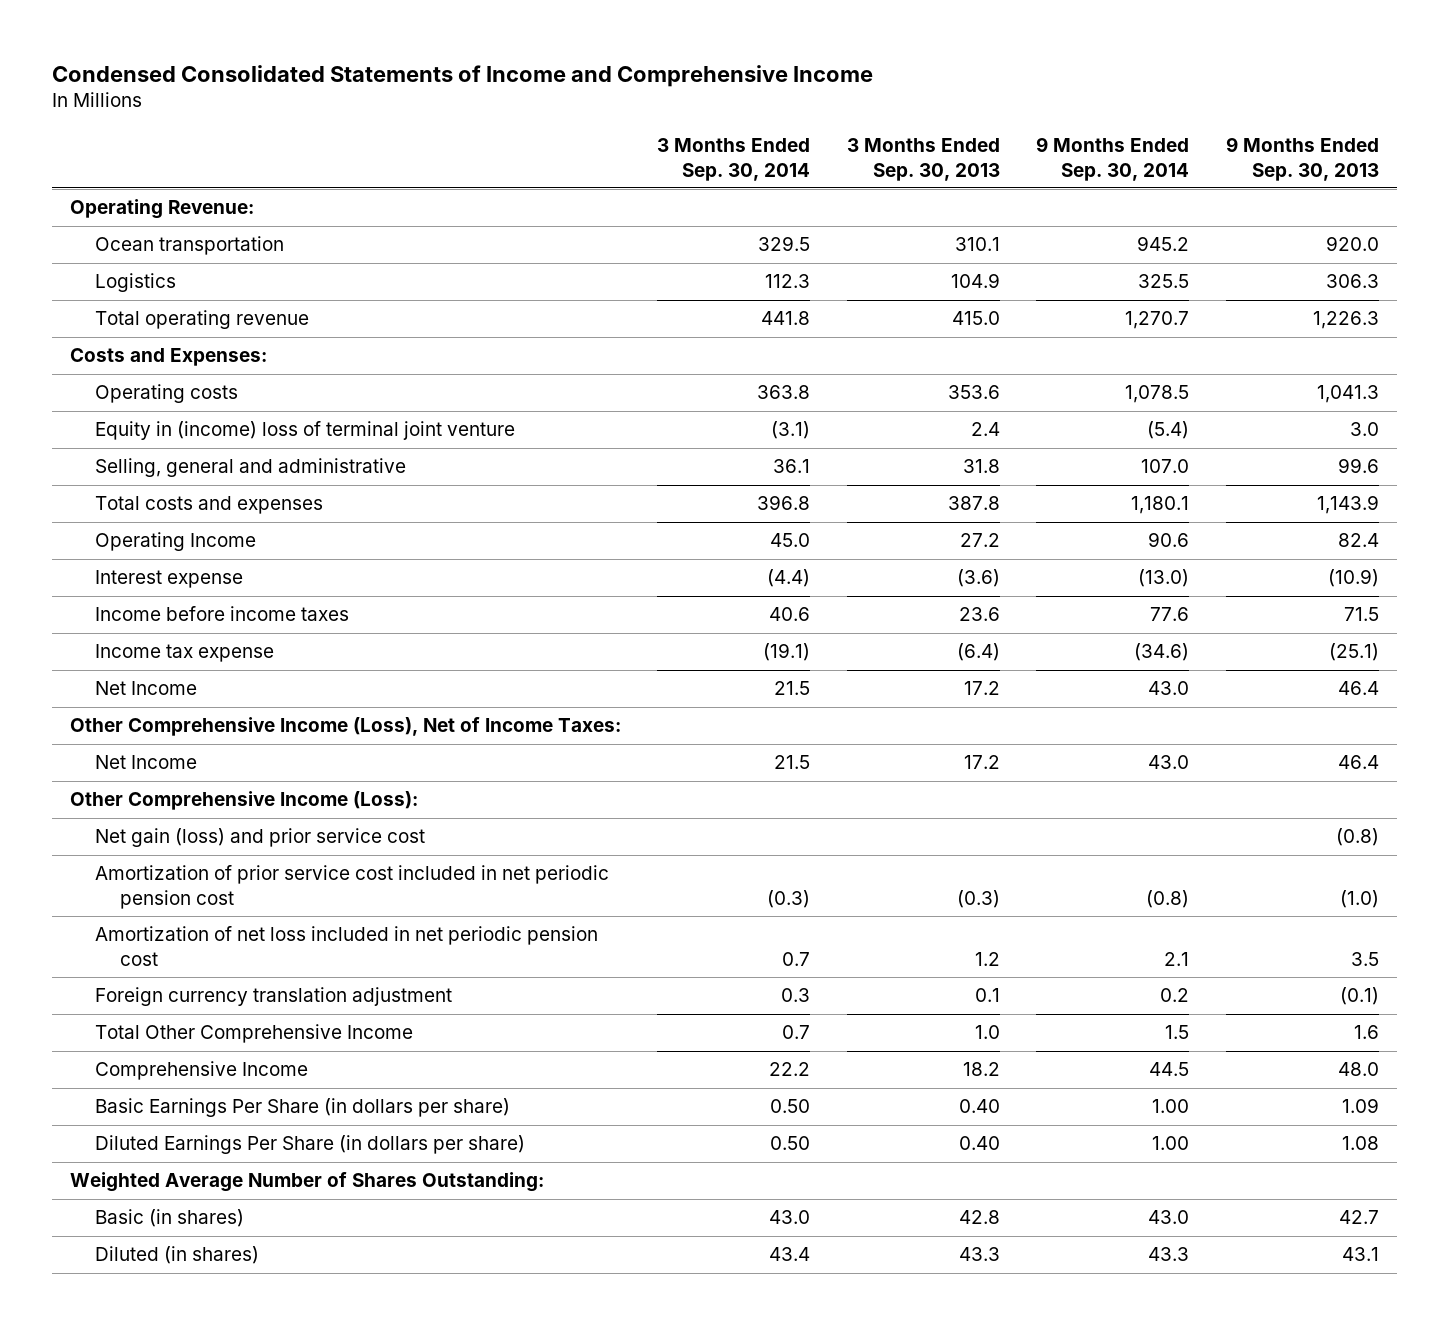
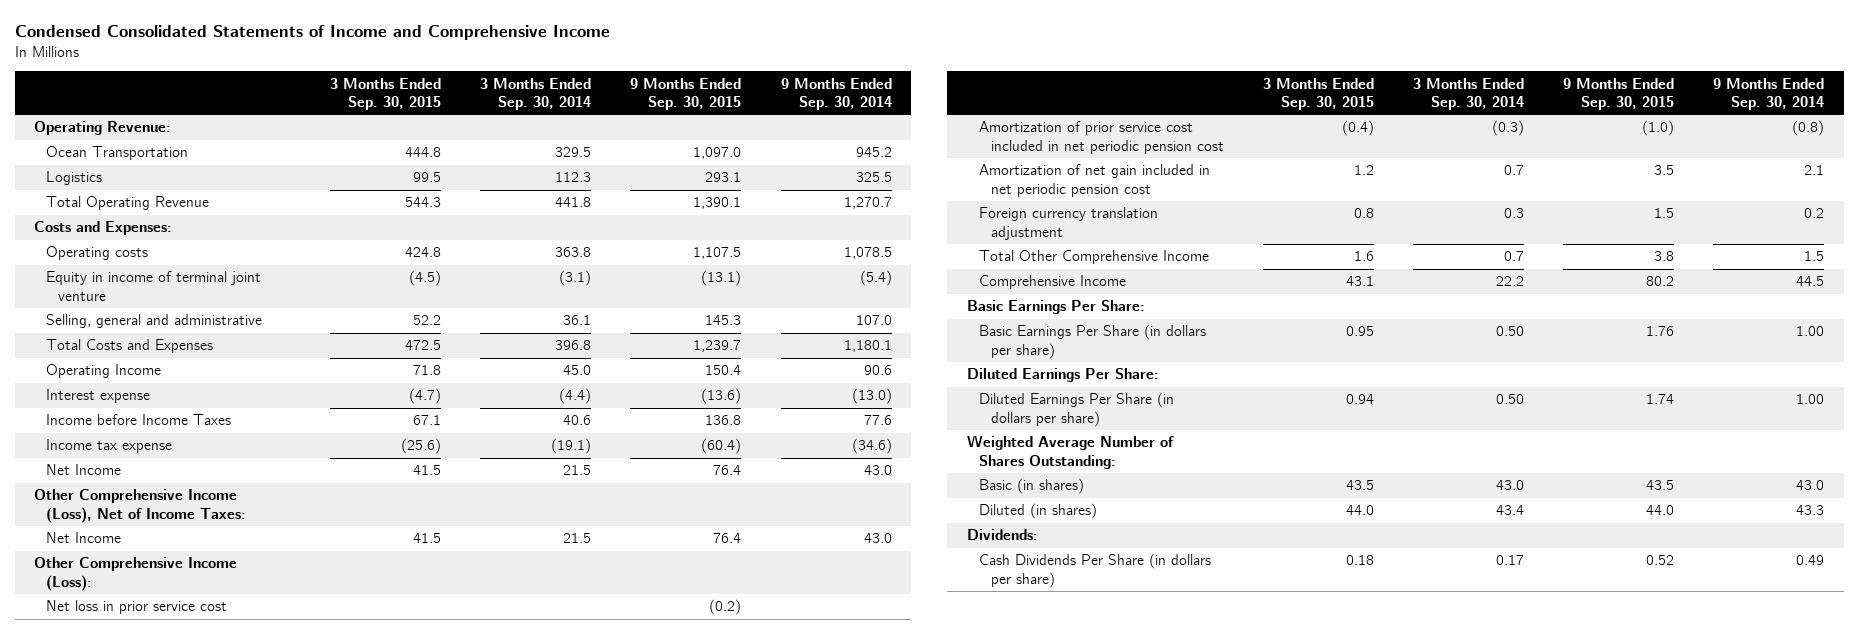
[846,137,1000,181] 3 Months Ended Sep. 30, 2013 -> none
[1225,136,1379,181] 9 Months Ended Sep. 30, 2013 -> none
none -> [330,77,442,110] 3 Months Ended Sep. 30, 2015
none -> [630,77,742,110] 9 Months Ended Sep. 30, 2015
[95,236,285,256] Ocean transportation -> [46,146,189,161] Ocean Transportation
[95,310,310,330] Total operating revenue -> [46,196,210,211] Total Operating Revenue
[95,421,516,441] Equity in (income) loss of terminal joint venture -> [46,271,262,301] Equity in income of terminal joint venture
[95,496,324,515] Total costs and expenses -> [46,339,214,354] Total Costs and Expenses
[95,606,350,622] Income before income taxes -> [46,414,232,426] Income before Income Taxes
[95,828,426,848] Net gain (loss) and prior service cost -> [46,600,228,615] Net loss in prior service cost
[95,926,599,967] Amortization of net loss included in net periodic pension cost -> [978,164,1210,197] Amortization of net gain included in net periodic pension cost
none -> [967,300,1146,315] Basic Earnings Per Share:
none -> [967,368,1160,383] Diluted Earnings Per Share:
none -> [967,529,1039,541] Dividends:
none -> [978,553,1211,588] Cash Dividends Per Share (in dollars per share)

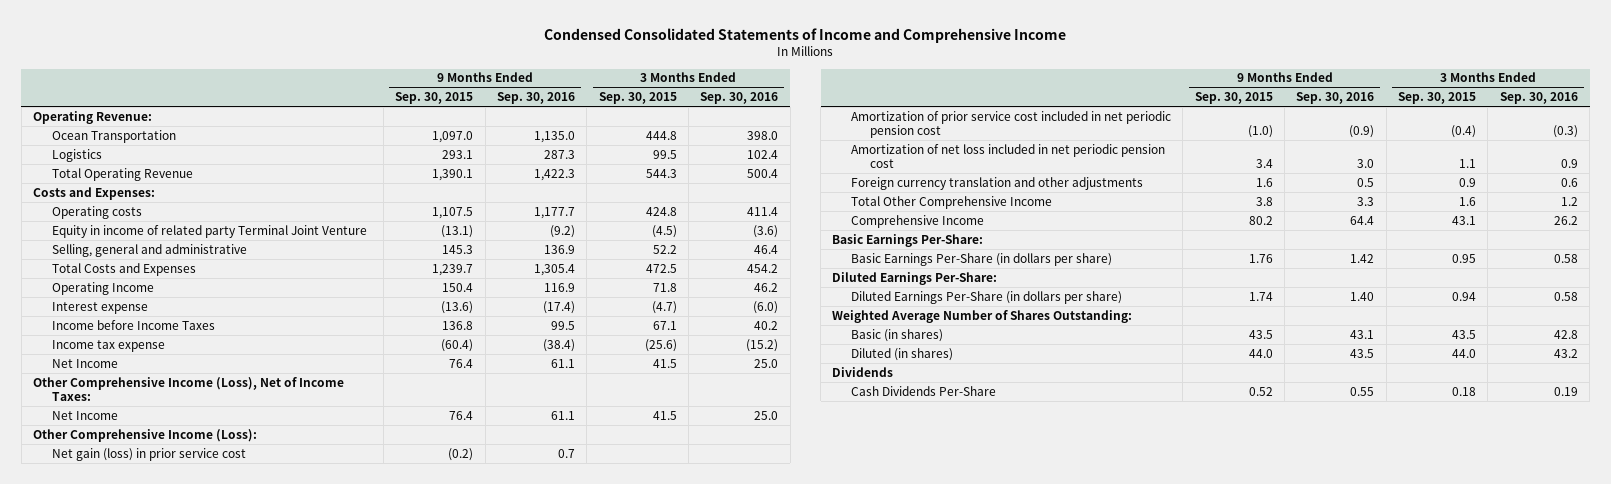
[480,77,592,110] 3 Months Ended Sep. 30, 2014 -> none
[780,77,892,110] 9 Months Ended Sep. 30, 2014 -> none
none -> [496,92,575,105] Sep. 30, 2016
none -> [700,92,779,105] Sep. 30, 2016
[46,271,262,301] Equity in income of terminal joint venture -> [51,224,367,238] Equity in income of related party Terminal Joint Venture
[46,600,228,615] Net loss in prior service cost -> [51,447,246,461] Net gain (loss) in prior service cost
[978,164,1210,197] Amortization of net gain included in net periodic pension cost -> [851,143,1166,168] Amortization of net loss included in net periodic pension cost
[1353,165,1374,176] 1.2 -> [1459,158,1477,168] 1.1
[1654,165,1675,176] 3.5 -> [1255,158,1273,168] 3.4
[978,207,1158,240] Foreign currency translation adjustment -> [851,176,1144,190] Foreign currency translation and other adjustments
[1353,208,1374,219] 0.8 -> [1459,177,1477,187] 0.9
[1654,208,1675,219] 1.5 -> [1255,177,1273,187] 1.6
[967,300,1146,315] Basic Earnings Per Share: -> [832,233,984,247] Basic Earnings Per-Share:
[978,324,1206,359] Basic Earnings Per Share (in dollars per share) -> [851,252,1113,266] Basic Earnings Per-Share (in dollars per share)
[967,368,1160,383] Diluted Earnings Per Share: -> [832,271,998,285] Diluted Earnings Per-Share:
[978,392,1174,427] Diluted Earnings Per Share (in dollars per share) -> [851,290,1123,304] Diluted Earnings Per-Share (in dollars per share)
[967,529,1039,541] Dividends: -> [832,366,894,377] Dividends
[978,553,1211,588] Cash Dividends Per Share (in dollars per share) -> [851,385,997,396] Cash Dividends Per-Share

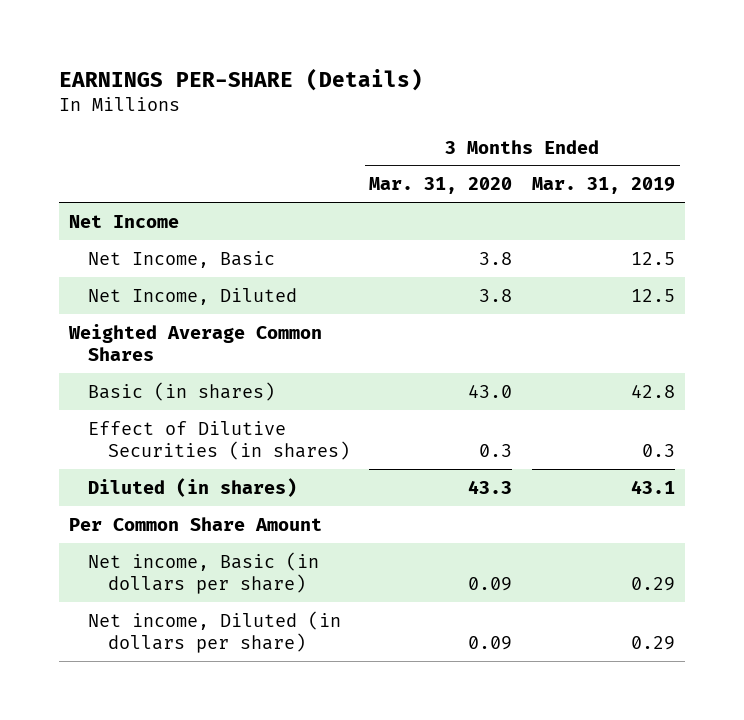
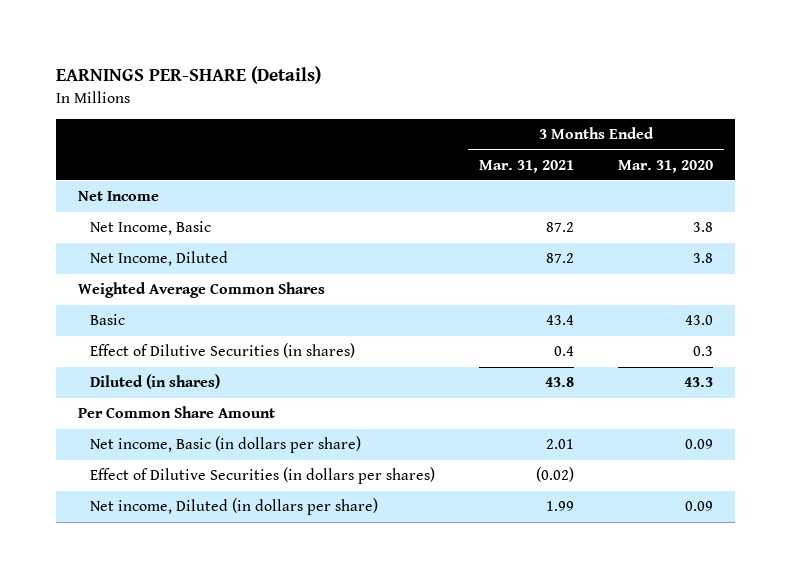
[532,177,676,195] Mar. 31, 2019 -> none
none -> [478,159,574,173] Mar. 31, 2021
[88,381,276,401] Basic (in shares) -> [90,314,126,326] Basic
none -> [90,467,436,485] Effect of Dilutive Securities (in dollars per shares)

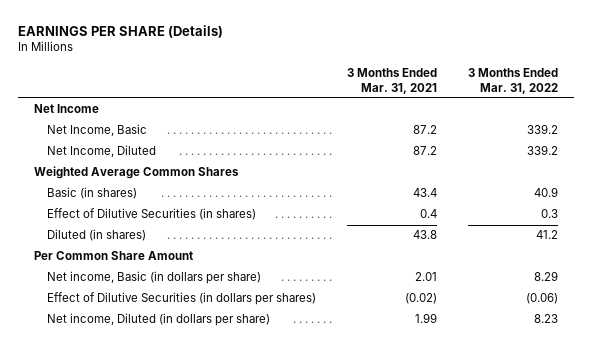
[56,66,322,85] EARNINGS PER-SHARE (Details) -> [17,24,223,38] EARNINGS PER SHARE (Details)
[617,159,713,173] Mar. 31, 2020 -> none
none -> [468,68,559,94] 3 Months Ended Mar. 31, 2022
[90,314,126,326] Basic -> [47,187,138,200] Basic (in shares)

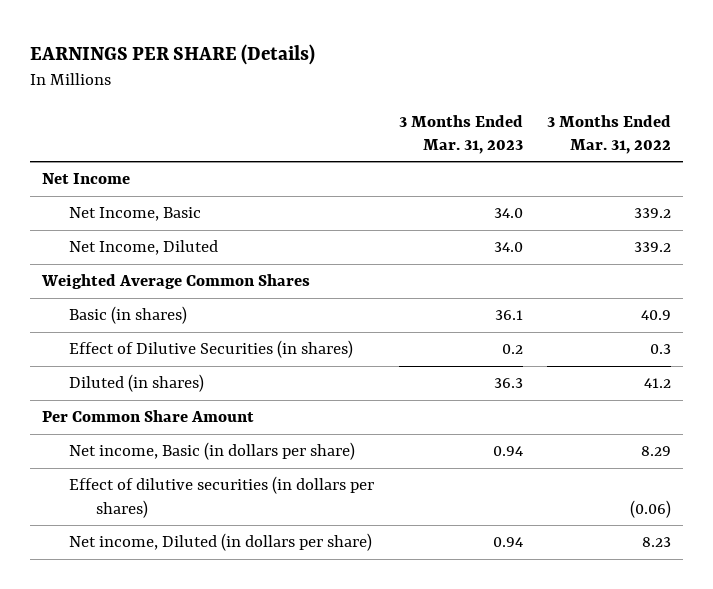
[347,68,438,94] 3 Months Ended Mar. 31, 2021 -> none
none -> [398,114,523,154] 3 Months Ended Mar. 31, 2023
[47,292,317,306] Effect of Dilutive Securities (in dollars per shares) -> [69,476,375,518] Effect of dilutive securities (in dollars per shares)

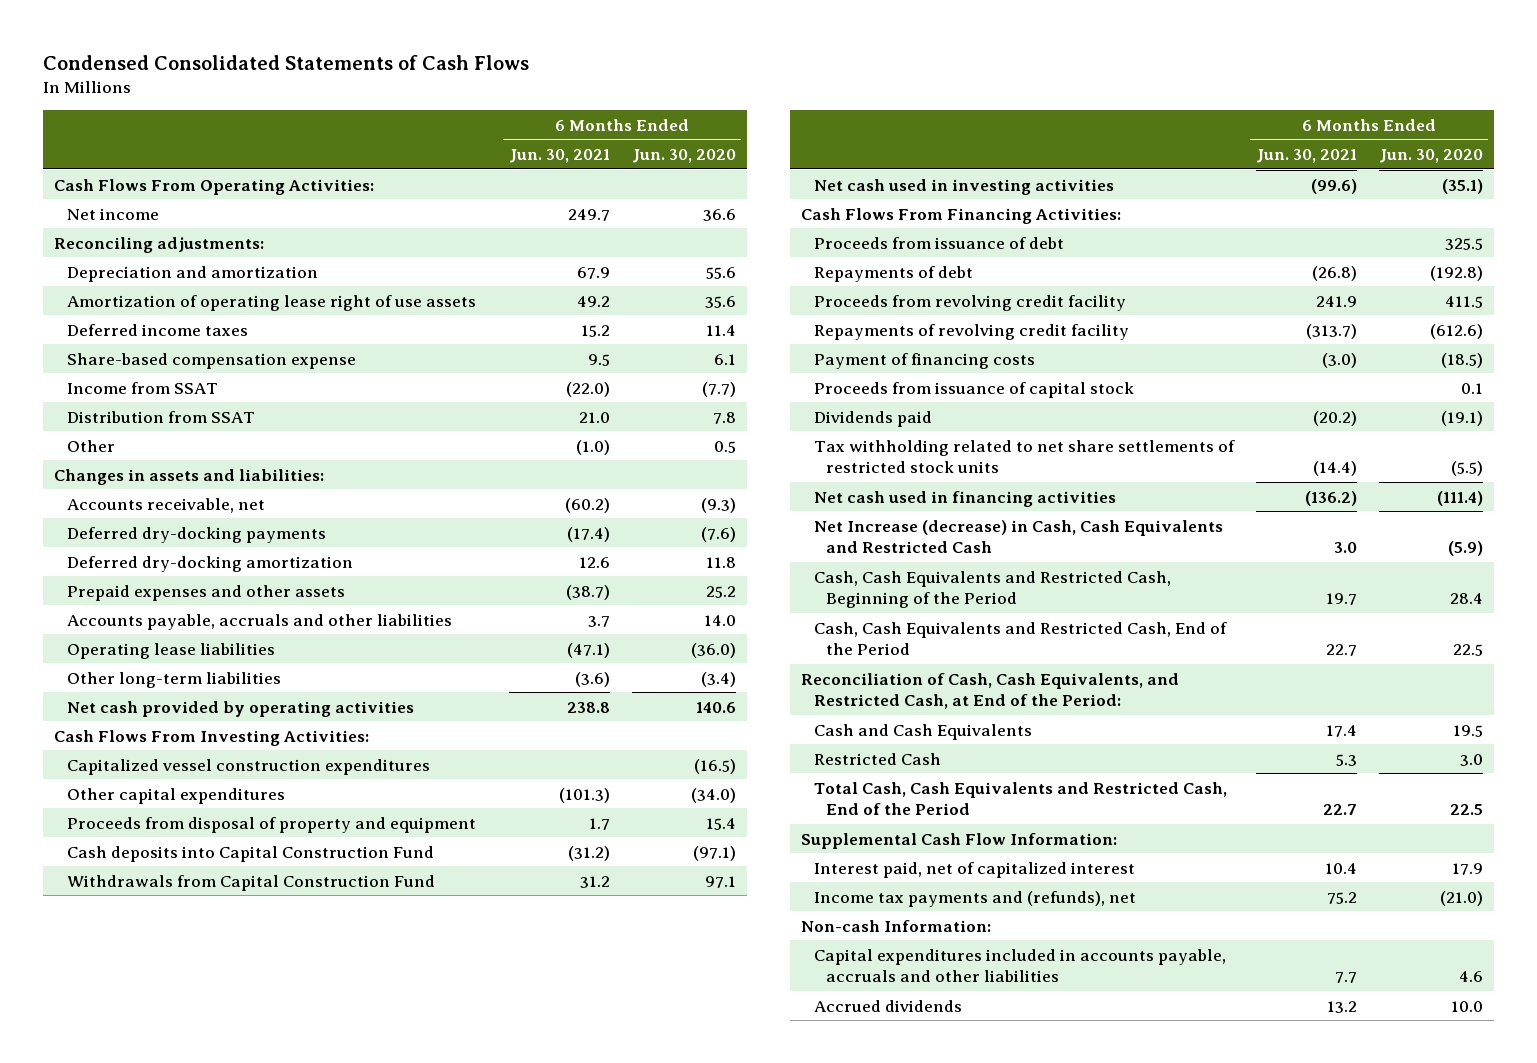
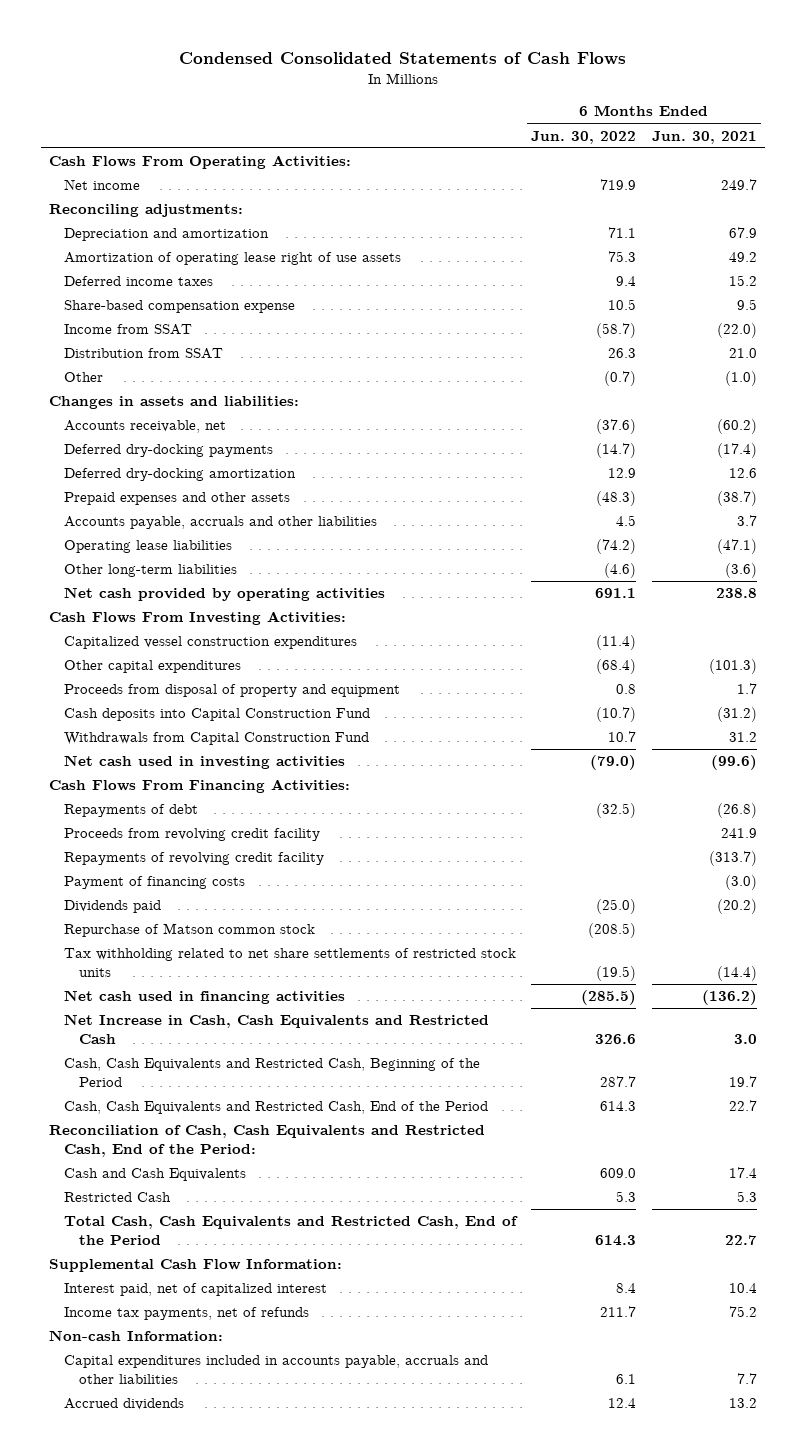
[631,149,736,164] Jun. 30, 2020 -> none
none -> [531,130,637,144] Jun. 30, 2022
[813,236,1064,249] Proceeds from issuance of debt -> none
[813,381,1134,398] Proceeds from issuance of capital stock -> none
none -> [63,923,315,938] Repurchase of Matson common stock
[813,519,1223,554] Net Increase (decrease) in Cash, Cash Equivalents and Restricted Cash -> [63,1014,489,1045] Net Increase in Cash, Cash Equivalents and Restricted Cash
[801,672,1180,710] Reconciliation of Cash, Cash Equivalents, and Restricted Cash, at End of the Period: -> [48,1125,485,1158] Reconciliation of Cash, Cash Equivalents and Restricted Cash, End of the Period:
[813,890,1136,907] Income tax payments and (refunds), net -> [63,1307,309,1321] Income tax payments, net of refunds

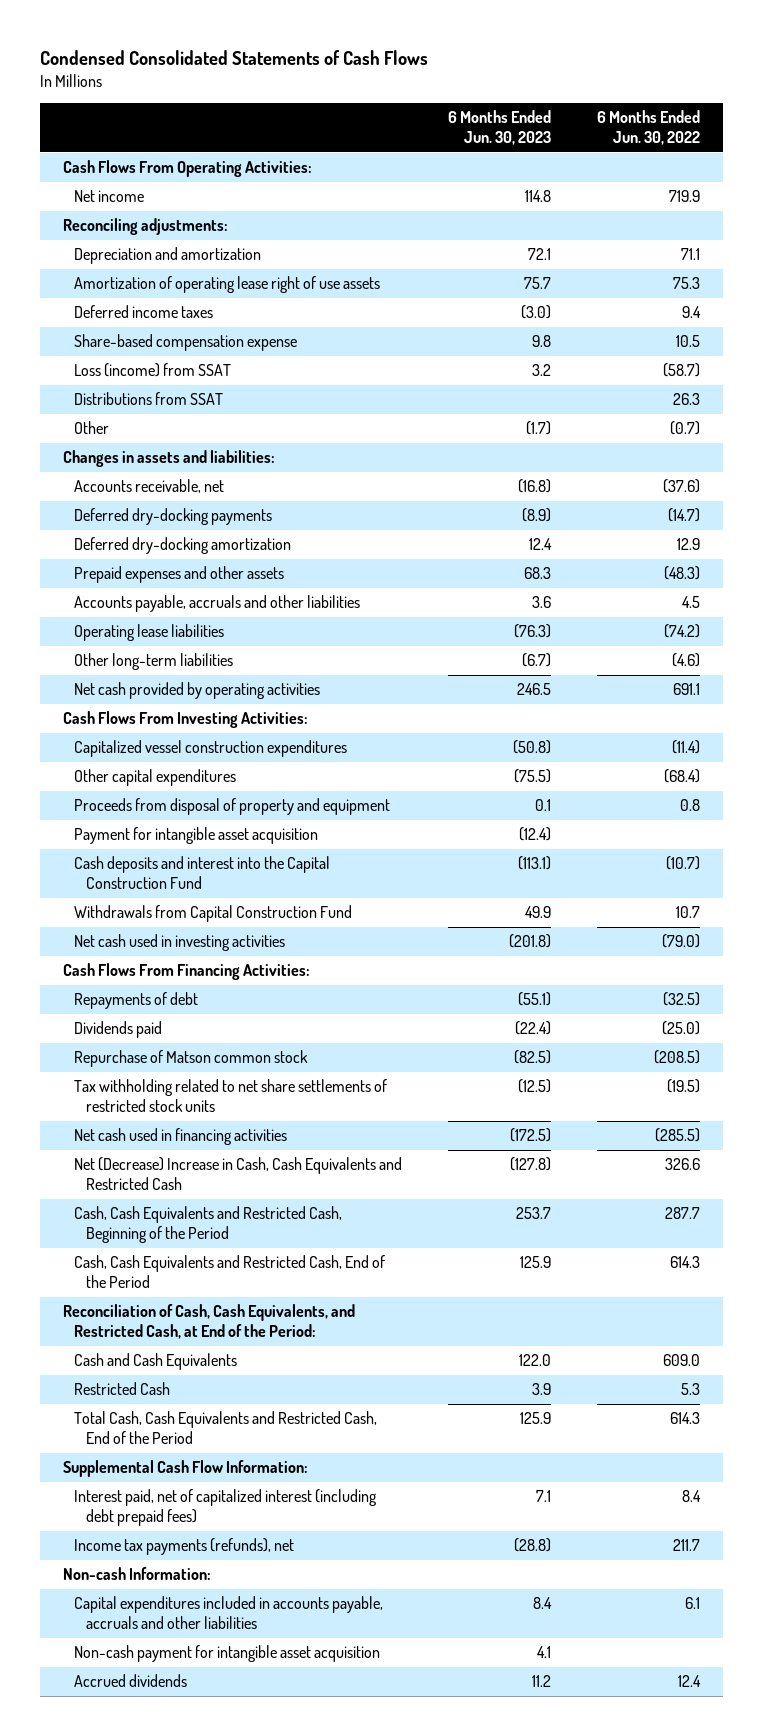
[651,130,757,144] Jun. 30, 2021 -> none
none -> [448,110,552,146] 6 Months Ended Jun. 30, 2023
[63,324,192,336] Income from SSAT -> [74,363,232,378] Loss (income) from SSAT
[63,348,223,360] Distribution from SSAT -> [74,392,224,406] Distributions from SSAT
none -> [74,827,319,845] Payment for intangible asset acquisition
[63,708,370,722] Cash deposits into Capital Construction Fund -> [74,856,331,890] Cash deposits and interest into the Capital Construction Fund
[63,828,320,842] Proceeds from revolving credit facility -> none
[63,852,324,866] Repayments of revolving credit facility -> none
[63,876,245,890] Payment of financing costs -> none
[63,1014,489,1045] Net Increase in Cash, Cash Equivalents and Restricted Cash -> [74,1157,403,1191] Net (Decrease) Increase in Cash, Cash Equivalents and Restricted Cash
[48,1125,485,1158] Reconciliation of Cash, Cash Equivalents and Restricted Cash, End of the Period: -> [62,1304,355,1340] Reconciliation of Cash, Cash Equivalents, and Restricted Cash, at End of the Period:
[63,1283,327,1297] Interest paid, net of capitalized interest -> [74,1489,378,1527] Interest paid, net of capitalized interest (including debt prepaid fees)
[63,1307,309,1321] Income tax payments, net of refunds -> [74,1538,295,1556] Income tax payments (refunds), net
none -> [74,1645,381,1663] Non-cash payment for intangible asset acquisition

